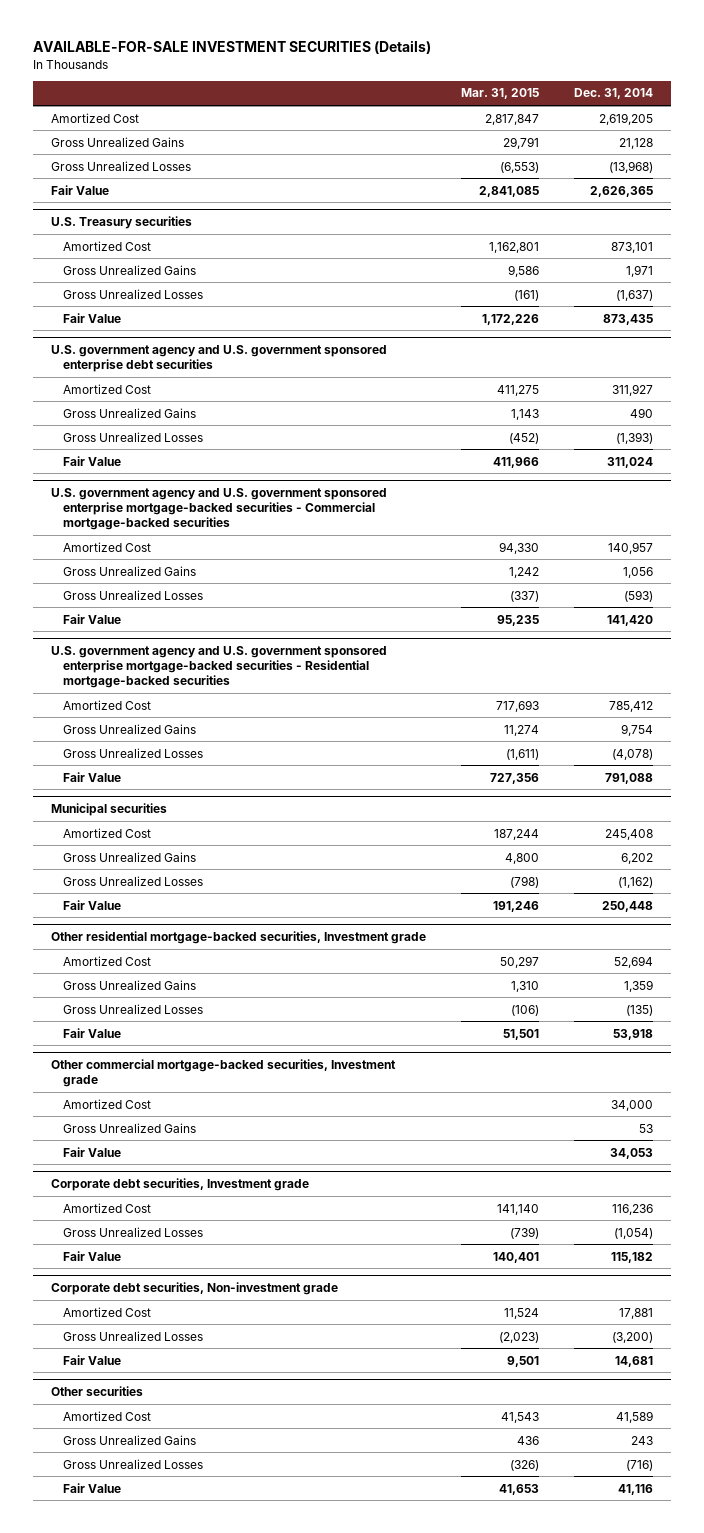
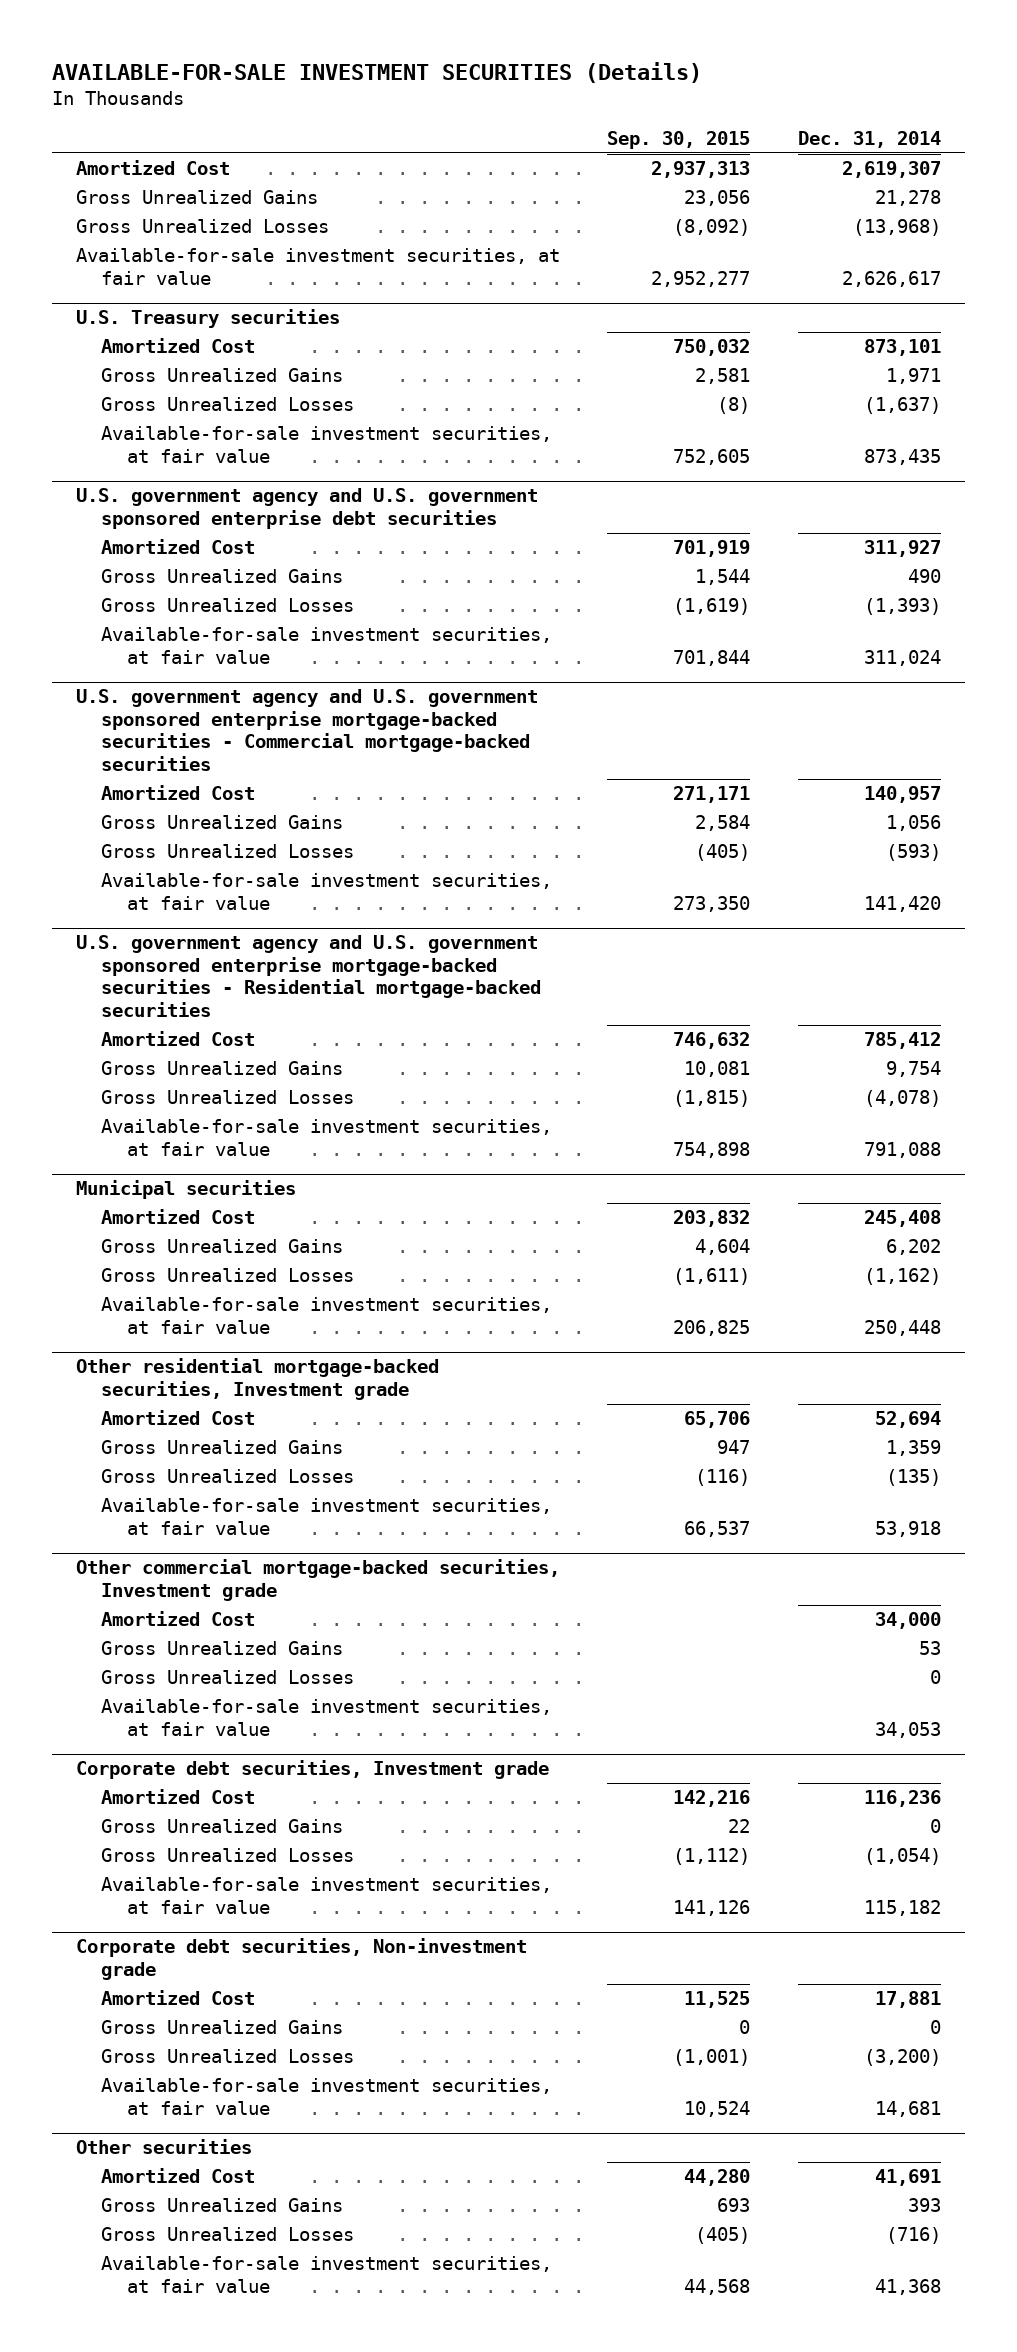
[461,88,540,100] Mar. 31, 2015 -> none
none -> [607,130,751,149] Sep. 30, 2015
[599,112,654,125] 2,619,205 -> [842,161,942,179] 2,619,307
[619,137,654,149] 21,128 -> [875,190,942,207] 21,278
[50,184,109,195] Fair Value -> [75,248,560,285] Available-for-sale investment securities, at fair value
[590,185,654,197] 2,626,365 -> [842,270,942,287] 2,626,617
[62,312,121,323] Fair Value -> [101,426,553,463] Available-for-sale investment securities, at fair value
[62,455,121,466] Fair Value -> [101,627,553,664] Available-for-sale investment securities, at fair value
[62,613,121,624] Fair Value -> [101,873,553,910] Available-for-sale investment securities, at fair value
[62,771,121,782] Fair Value -> [101,1119,553,1156] Available-for-sale investment securities, at fair value
[62,899,121,910] Fair Value -> [101,1297,553,1334] Available-for-sale investment securities, at fair value
[62,1027,121,1038] Fair Value -> [101,1498,553,1535] Available-for-sale investment securities, at fair value
none -> [101,1670,355,1685] Gross Unrealized Losses
[62,1146,121,1157] Fair Value -> [101,1699,553,1736] Available-for-sale investment securities, at fair value
none -> [101,1819,344,1834] Gross Unrealized Gains
[62,1250,121,1261] Fair Value -> [101,1877,553,1914] Available-for-sale investment securities, at fair value
none -> [101,2020,344,2035] Gross Unrealized Gains
[62,1354,121,1365] Fair Value -> [101,2078,553,2115] Available-for-sale investment securities, at fair value
[616,1410,654,1423] 41,589 -> [875,2169,942,2187] 41,691
[631,1435,654,1445] 243 -> [908,2198,942,2213] 393
[62,1482,121,1493] Fair Value -> [101,2256,553,2293] Available-for-sale investment securities, at fair value
[618,1483,654,1495] 41,116 -> [875,2278,942,2295] 41,368

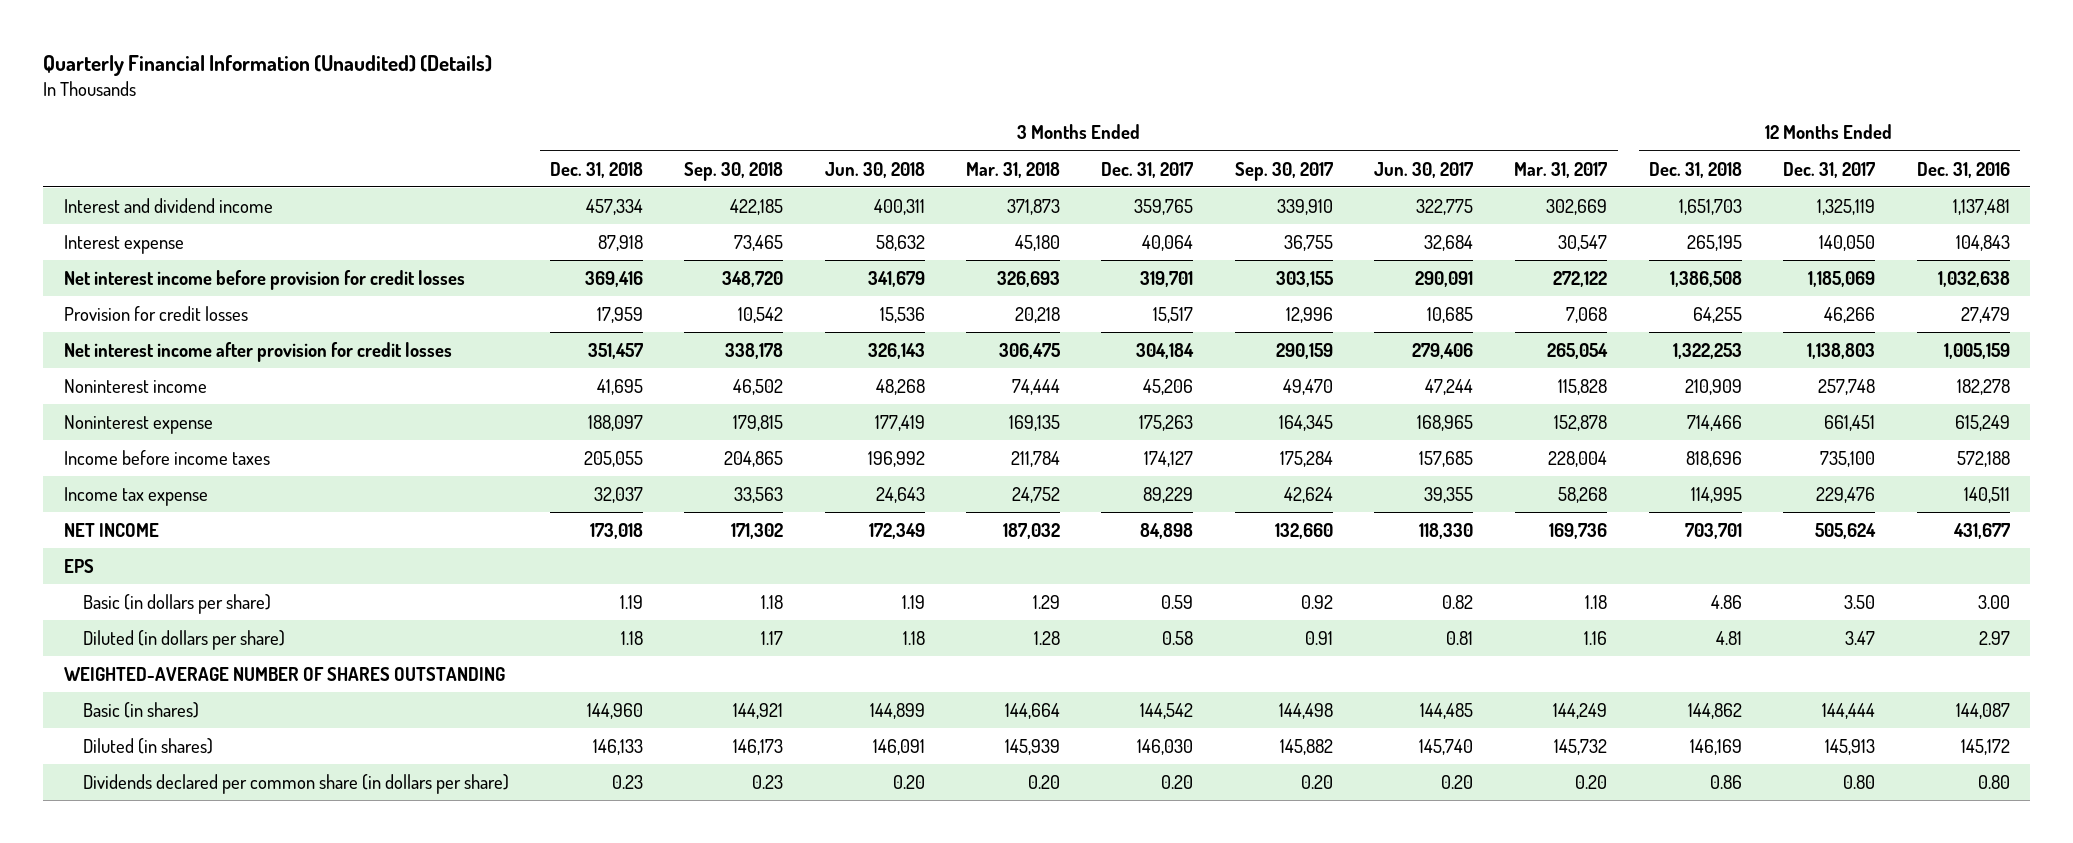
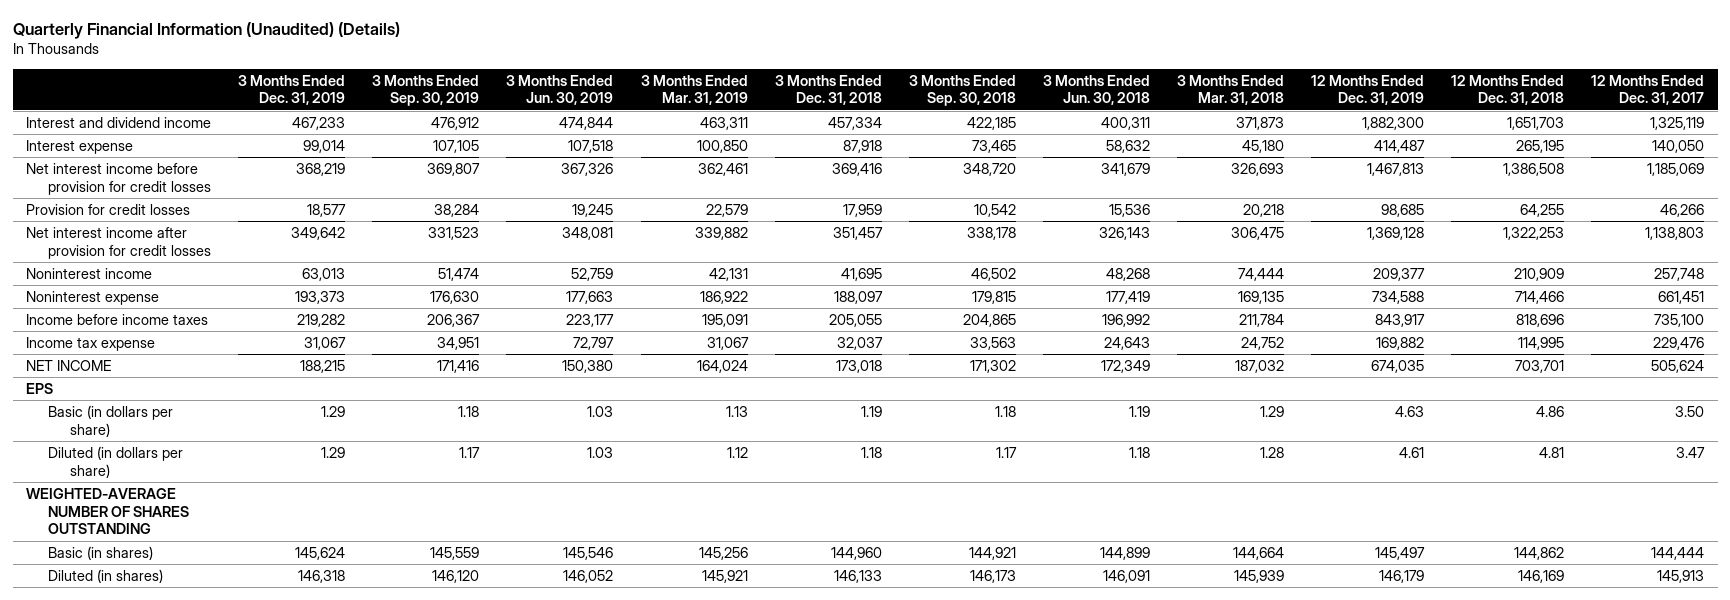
[1101,161,1194,178] Dec. 31, 2017 -> none
[1234,161,1333,181] Sep. 30, 2017 -> none
[1374,161,1474,178] Jun. 30, 2017 -> none
[1514,161,1608,178] Mar. 31, 2017 -> none
[1916,161,2010,178] Dec. 31, 2016 -> none
none -> [238,74,346,106] 3 Months Ended Dec. 31, 2019
none -> [372,74,480,107] 3 Months Ended Sep. 30, 2019
none -> [506,74,614,106] 3 Months Ended Jun. 30, 2019
none -> [640,74,748,106] 3 Months Ended Mar. 31, 2019
none -> [1310,74,1424,106] 12 Months Ended Dec. 31, 2019
[82,773,509,794] Dividends declared per common share (in dollars per share) -> none

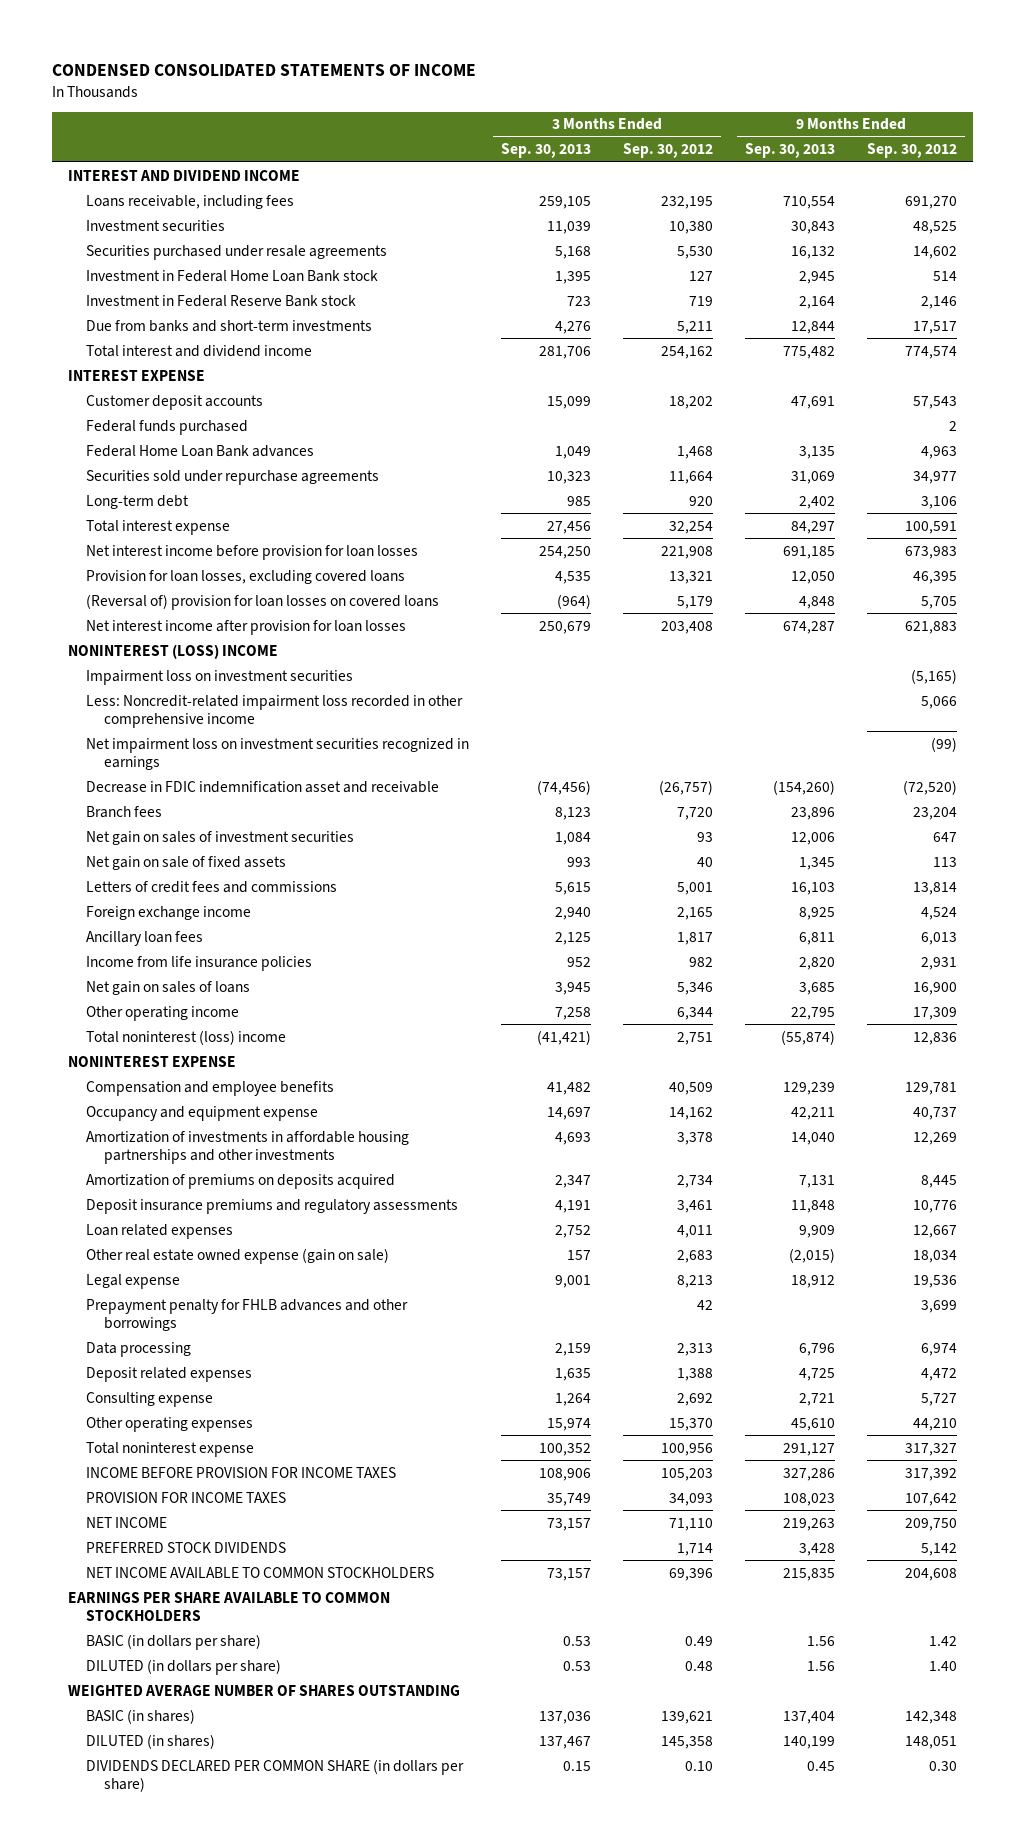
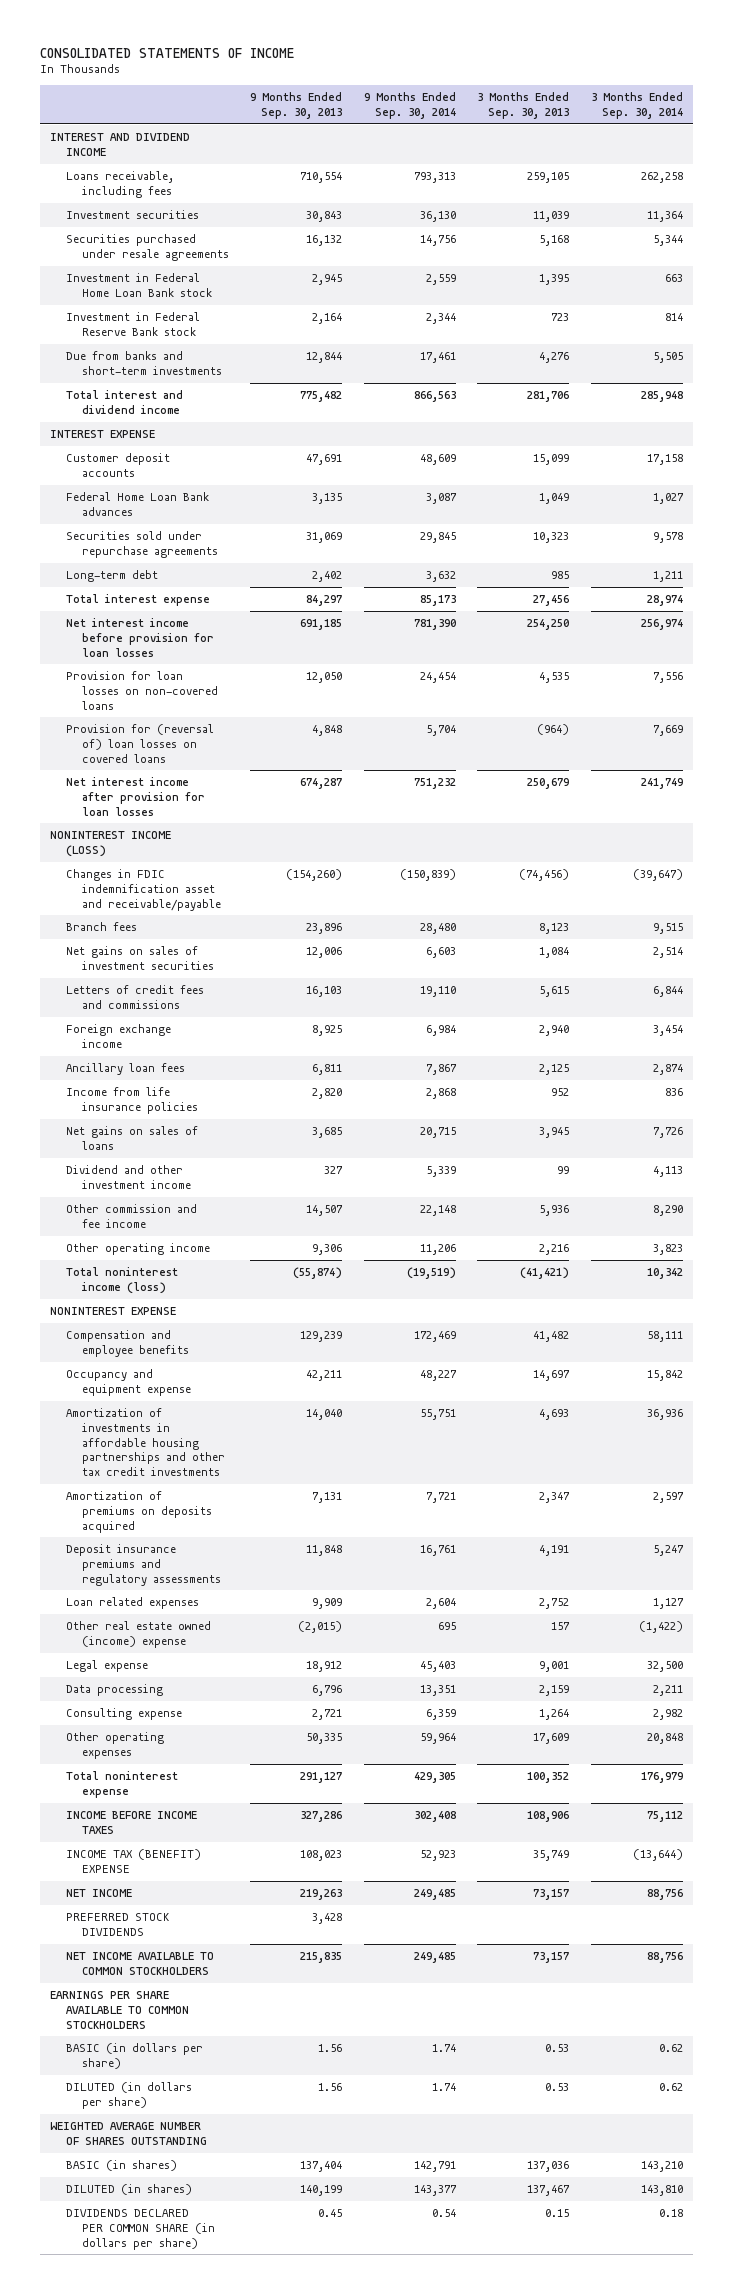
[51,63,476,76] CONDENSED CONSOLIDATED STATEMENTS OF INCOME -> [39,47,294,58] CONSOLIDATED STATEMENTS OF INCOME
[623,143,714,159] Sep. 30, 2012 -> none
[867,143,958,159] Sep. 30, 2012 -> none
none -> [363,92,456,119] 9 Months Ended Sep. 30, 2014
none -> [590,92,683,119] 3 Months Ended Sep. 30, 2014
[86,419,249,435] Federal funds purchased -> none
[86,569,406,584] Provision for loan losses, excluding covered loans -> [66,670,218,710] Provision for loan losses on non-covered loans
[86,593,440,610] (Reversal of) provision for loan losses on covered loans -> [66,723,215,763] Provision for (reversal of) loan losses on covered loans
[86,669,354,685] Impairment loss on investment securities -> none
[86,694,464,728] Less: Noncredit-related impairment loss recorded in other comprehensive income -> none
[86,737,470,770] Net impairment loss on investment securities recognized in earnings -> none
[67,643,278,659] NONINTEREST (LOSS) INCOME -> [50,830,172,857] NONINTEREST INCOME (LOSS)
[86,780,440,793] Decrease in FDIC indemnification asset and receivable -> [66,868,221,911] Changes in FDIC indemnification asset and receivable/payable
[86,855,287,870] Net gain on sale of fixed assets -> none
[86,830,355,845] Net gain on sales of investment securities -> [66,945,214,970] Net gains on sales of investment securities
[86,980,251,995] Net gain on sales of loans -> [66,1125,199,1150] Net gains on sales of loans
none -> [66,1164,191,1189] Dividend and other investment income
none -> [66,1203,198,1228] Other commission and fee income
[555,1006,592,1020] 7,258 -> [539,1243,570,1255] 2,216
[791,1006,836,1020] 22,795 -> [312,1243,343,1255] 9,306
[86,1029,287,1045] Total noninterest (loss) income -> [66,1266,179,1294] Total noninterest income (loss)
[86,1130,410,1164] Amortization of investments in affordable housing partnerships and other investments -> [66,1407,225,1477] Amortization of investments in affordable housing partnerships and other tax credit investments
[86,1247,390,1264] Other real estate owned expense (gain on sale) -> [66,1620,212,1648] Other real estate owned (income) expense
[86,1298,409,1331] Prepayment penalty for FHLB advances and other borrowings -> none
[86,1366,253,1382] Deposit related expenses -> none
[547,1417,592,1431] 15,974 -> [533,1732,570,1744] 17,609
[791,1417,836,1431] 45,610 -> [306,1732,343,1744] 50,335
[86,1466,397,1478] INCOME BEFORE PROVISION FOR INCOME TAXES -> [66,1810,198,1834] INCOME BEFORE INCOME TAXES
[86,1491,287,1503] PROVISION FOR INCOME TAXES -> [66,1848,202,1873] INCOME TAX (BENEFIT) EXPENSE

